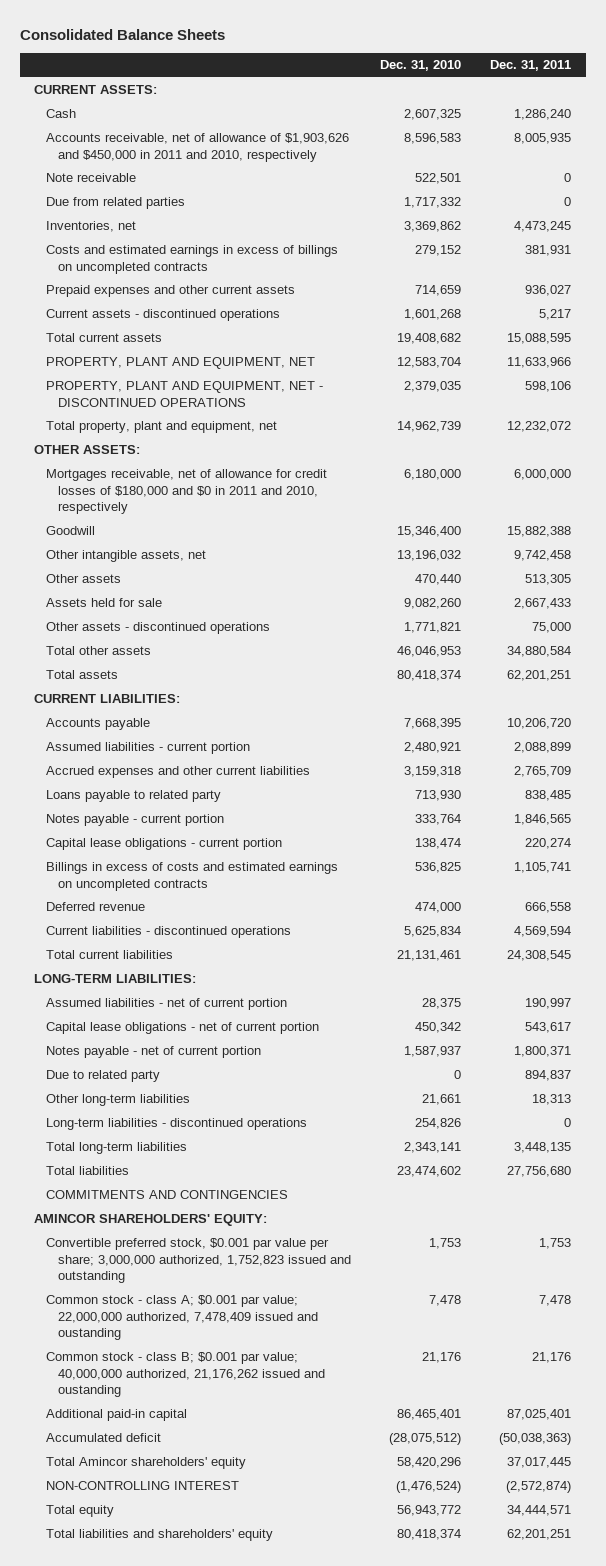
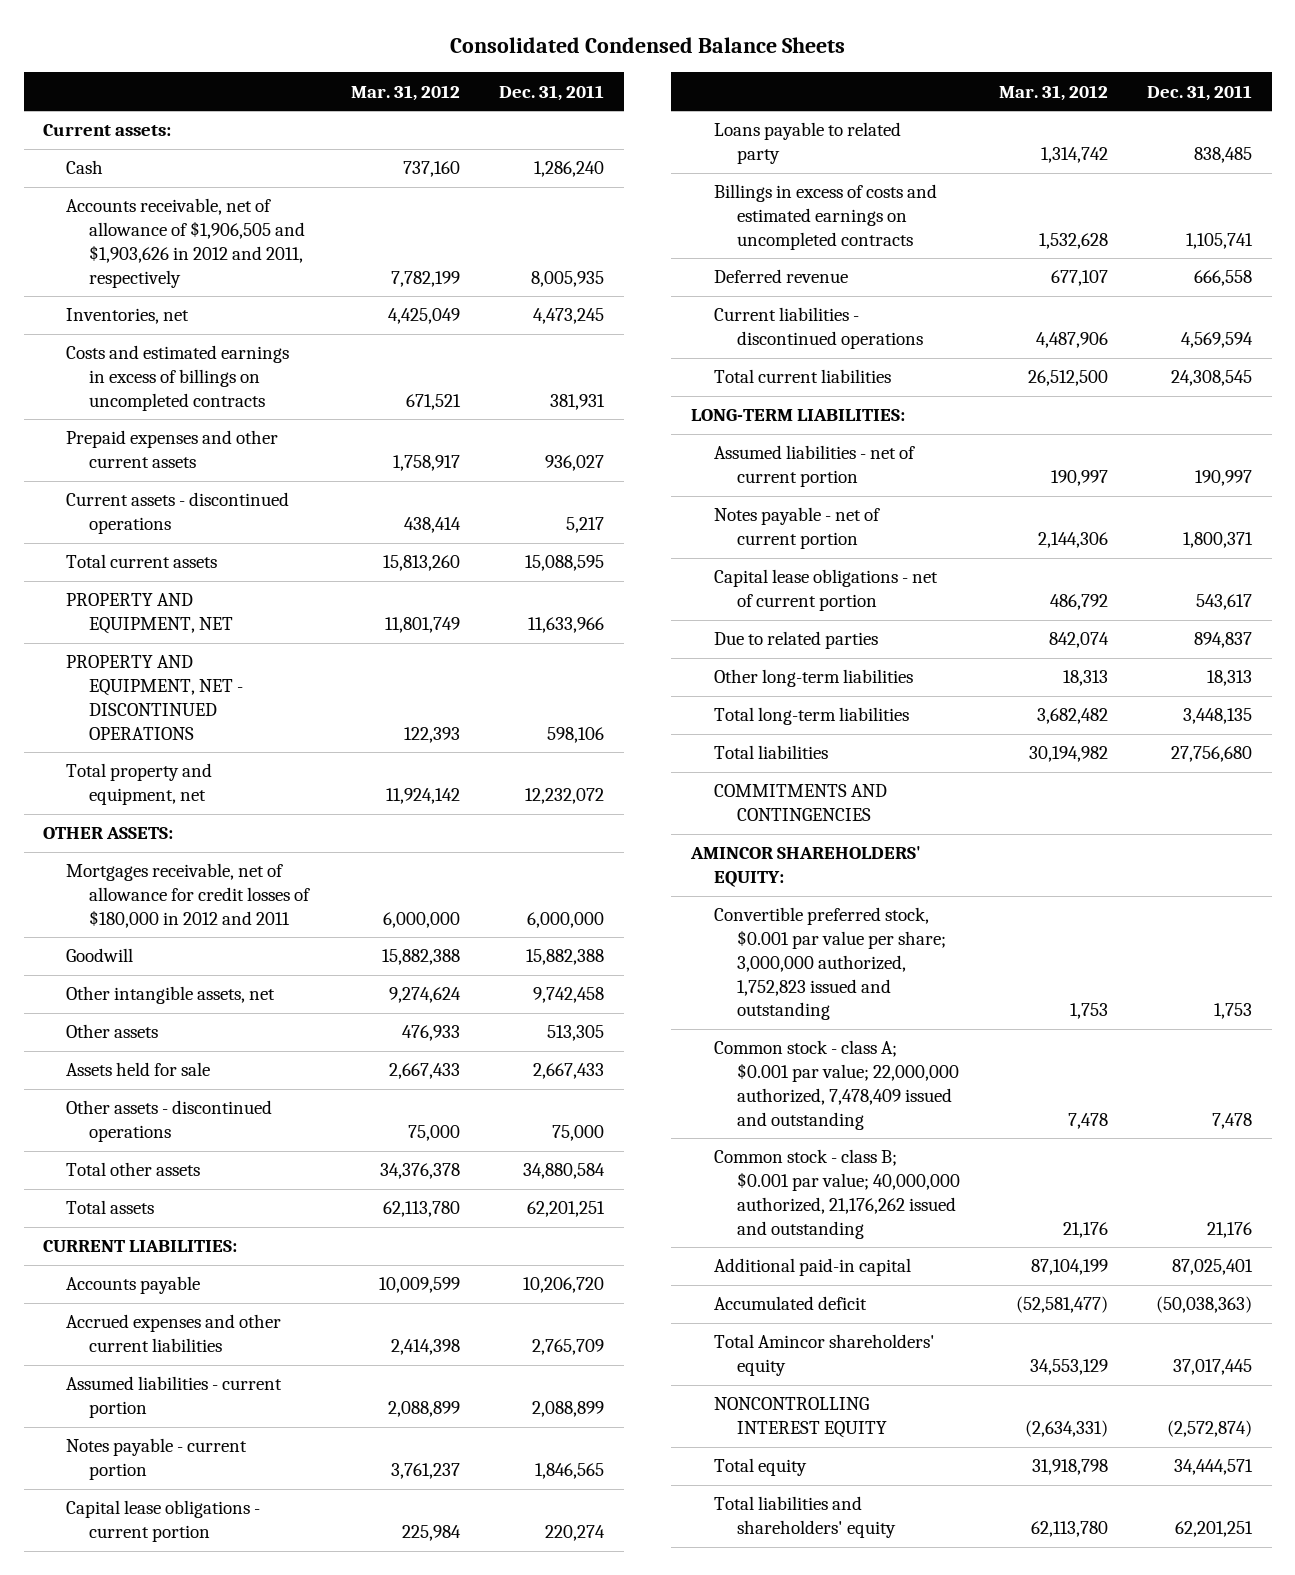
[19,28,225,40] Consolidated Balance Sheets -> [449,37,845,54] Consolidated Condensed Balance Sheets
[380,60,462,72] Dec. 31, 2010 -> none
none -> [351,84,461,101] Mar. 31, 2012
[34,85,158,95] CURRENT ASSETS: -> [43,124,172,137] Current assets:
[46,173,137,183] Note receivable -> none
[46,197,186,210] Due from related parties -> none
[46,133,350,162] Accounts receivable, net of allowance of $1,903,626 and $450,000 in 2011 and 2010, respectively -> [66,198,305,288] Accounts receivable, net of allowance of $1,906,505 and $1,903,626 in 2012 and 2011, respectively
[46,357,316,370] PROPERTY, PLANT AND EQUIPMENT, NET -> [66,593,233,635] PROPERTY AND EQUIPMENT, NET
[46,381,324,407] PROPERTY, PLANT AND EQUIPMENT, NET - DISCONTINUED OPERATIONS -> [66,655,243,740] PROPERTY AND EQUIPMENT, NET - DISCONTINUED OPERATIONS
[46,421,278,434] Total property, plant and equipment, net -> [66,763,213,806] Total property and equipment, net
[46,469,328,515] Mortgages receivable, net of allowance for credit losses of $180,000 and $0 in 2011 and 2010, respectively -> [66,863,310,928] Mortgages receivable, net of allowance for credit losses of $180,000 in 2012 and 2011
[46,742,251,755] Assumed liabilities - current portion -> [66,1376,283,1419] Assumed liabilities - current portion
[46,790,222,803] Loans payable to related party -> [713,122,901,165] Loans payable to related party
[46,1022,320,1035] Capital lease obligations - net of current portion -> [713,569,938,612] Capital lease obligations - net of current portion
[46,1070,161,1083] Due to related party -> [713,631,878,650] Due to related parties
[46,1118,308,1131] Long-term liabilities - discontinued operations -> none
[46,1295,318,1341] Common stock - class A; $0.001 par value; 22,000,000 authorized, 7,478,409 issued and oustanding -> [713,1040,959,1130] Common stock - class A; $0.001 par value; 22,000,000 authorized, 7,478,409 issued and outstanding
[46,1352,325,1398] Common stock - class B; $0.001 par value; 40,000,000 authorized, 21,176,262 issued and oustanding -> [713,1149,960,1239] Common stock - class B; $0.001 par value; 40,000,000 authorized, 21,176,262 issued and outstanding
[46,1481,240,1491] NON-CONTROLLING INTEREST -> [713,1397,887,1439] NONCONTROLLING INTEREST EQUITY

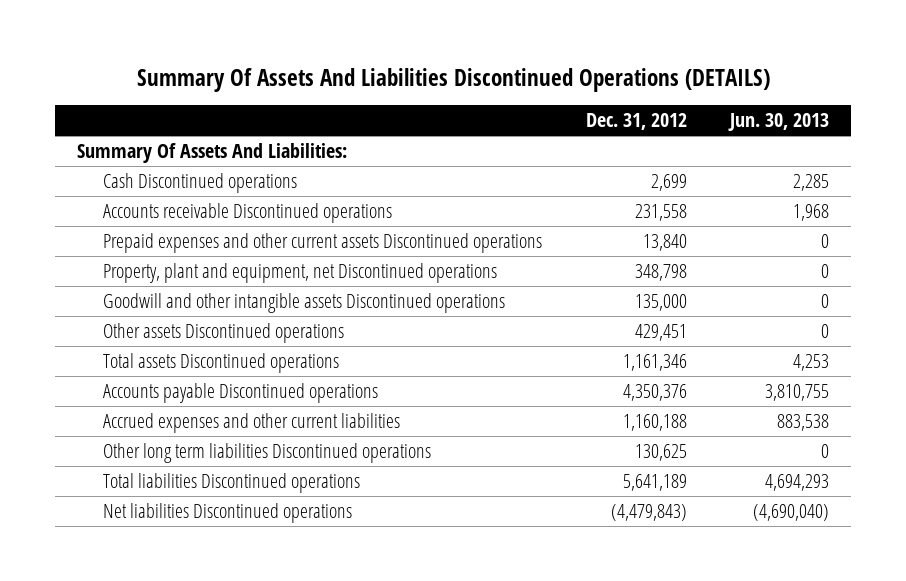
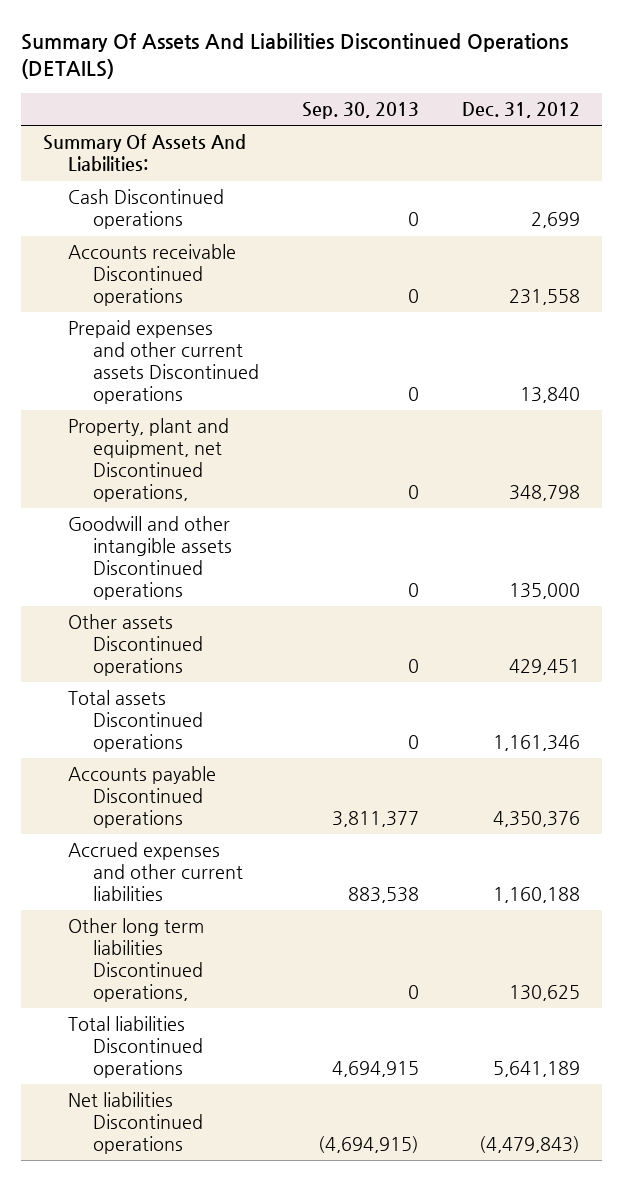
[728,113,830,132] Jun. 30, 2013 -> none
none -> [301,102,419,120] Sep. 30, 2013
[103,262,498,283] Property, plant and equipment, net Discontinued operations -> [67,418,229,502] Property, plant and equipment, net Discontinued operations,
[103,442,432,463] Other long term liabilities Discontinued operations -> [67,918,204,1002] Other long term liabilities Discontinued operations,

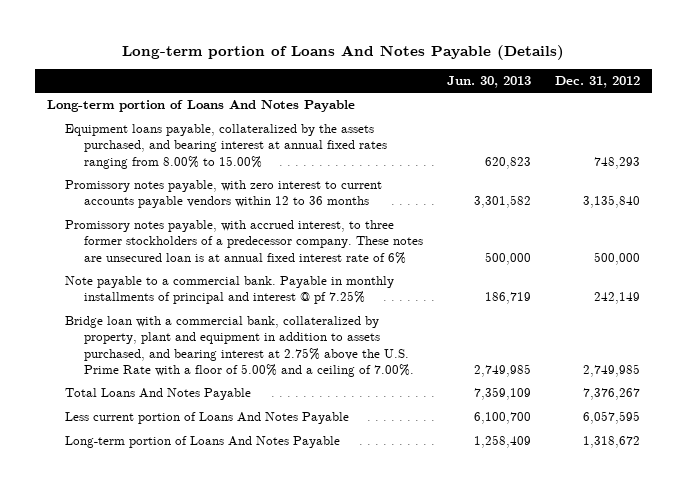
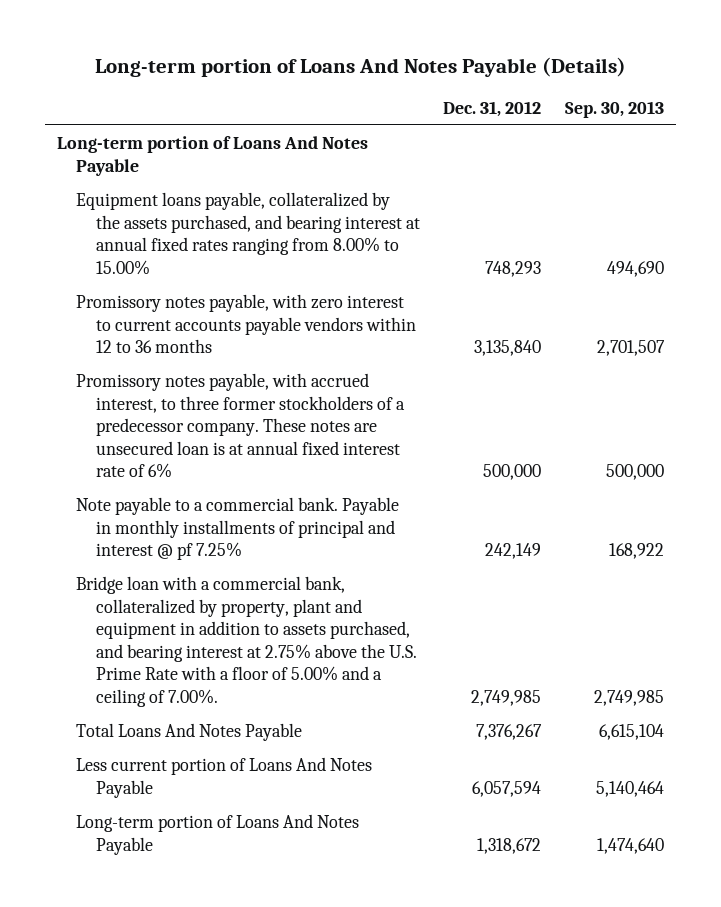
[446,76,531,89] Jun. 30, 2013 -> none
none -> [565,100,665,118] Sep. 30, 2013
[582,411,640,425] 6,057,595 -> [472,780,542,797] 6,057,594

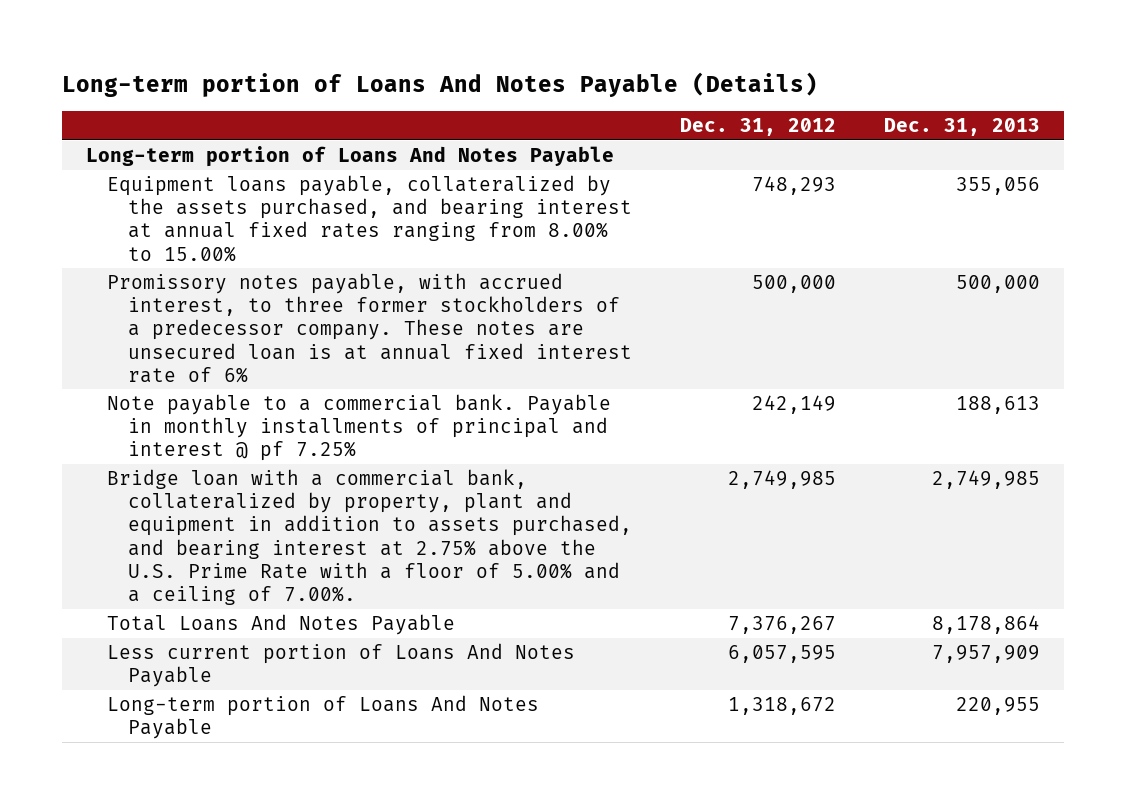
[565,100,665,118] Sep. 30, 2013 -> none
none -> [884,117,1041,136] Dec. 31, 2013
[76,294,416,354] Promissory notes payable, with zero interest to current accounts payable vendors within 12 to 36 months -> none
[472,780,542,797] 6,057,594 -> [728,645,837,664] 6,057,595

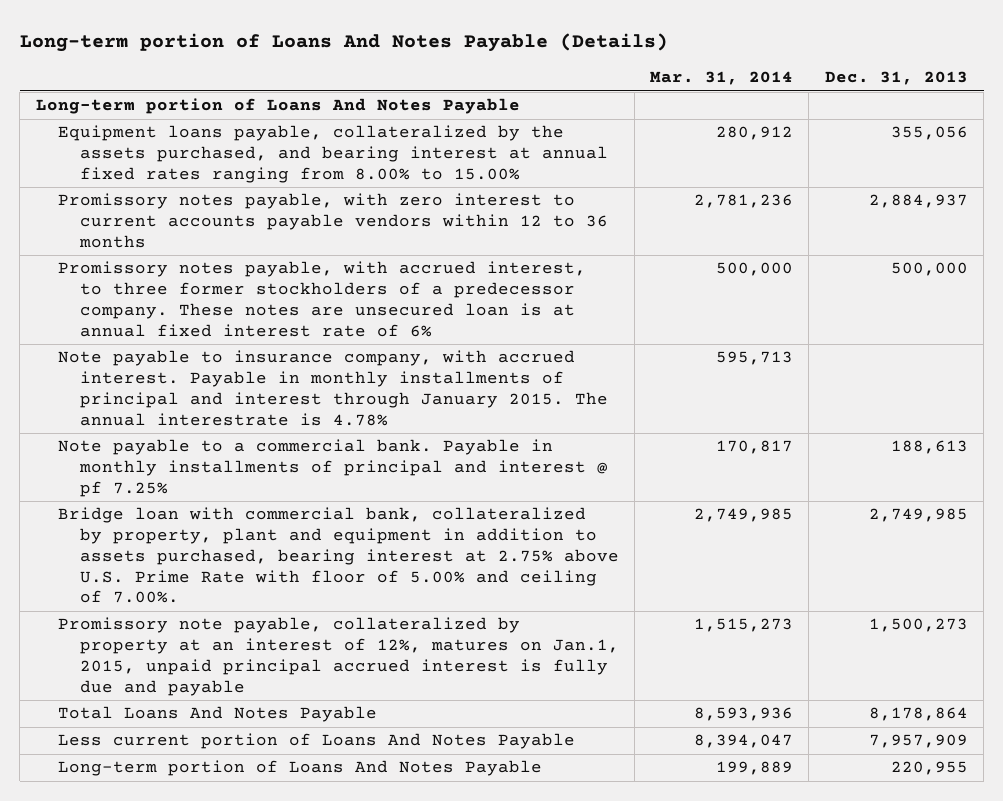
[680,117,837,136] Dec. 31, 2012 -> none
none -> [650,71,794,86] Mar. 31, 2014
none -> [57,193,608,248] Promissory notes payable, with zero interest to current accounts payable vendors within 12 to 36 months
none -> [57,350,608,426] Note payable to insurance company, with accrued interest. Payable in monthly installments of principal and interest through January 2015. The annual interestrate is 4.78%
[106,469,633,605] Bridge loan with a commercial bank, collateralized by property, plant and equipment in addition to assets purchased, and bearing interest at 2.75% above the U.S. Prime Rate with a floor of 5.00% and a ceiling of 7.00%. -> [57,507,619,604] Bridge loan with commercial bank, collateralized by property, plant and equipment in addition to assets purchased, bearing interest at 2.75% above U.S. Prime Rate with floor of 5.00% and ceiling of 7.00%.
none -> [57,617,619,696] Promissory note payable, collateralized by property at an interest of 12%, matures on Jan.1, 2015, unpaid principal accrued interest is fully due and payable

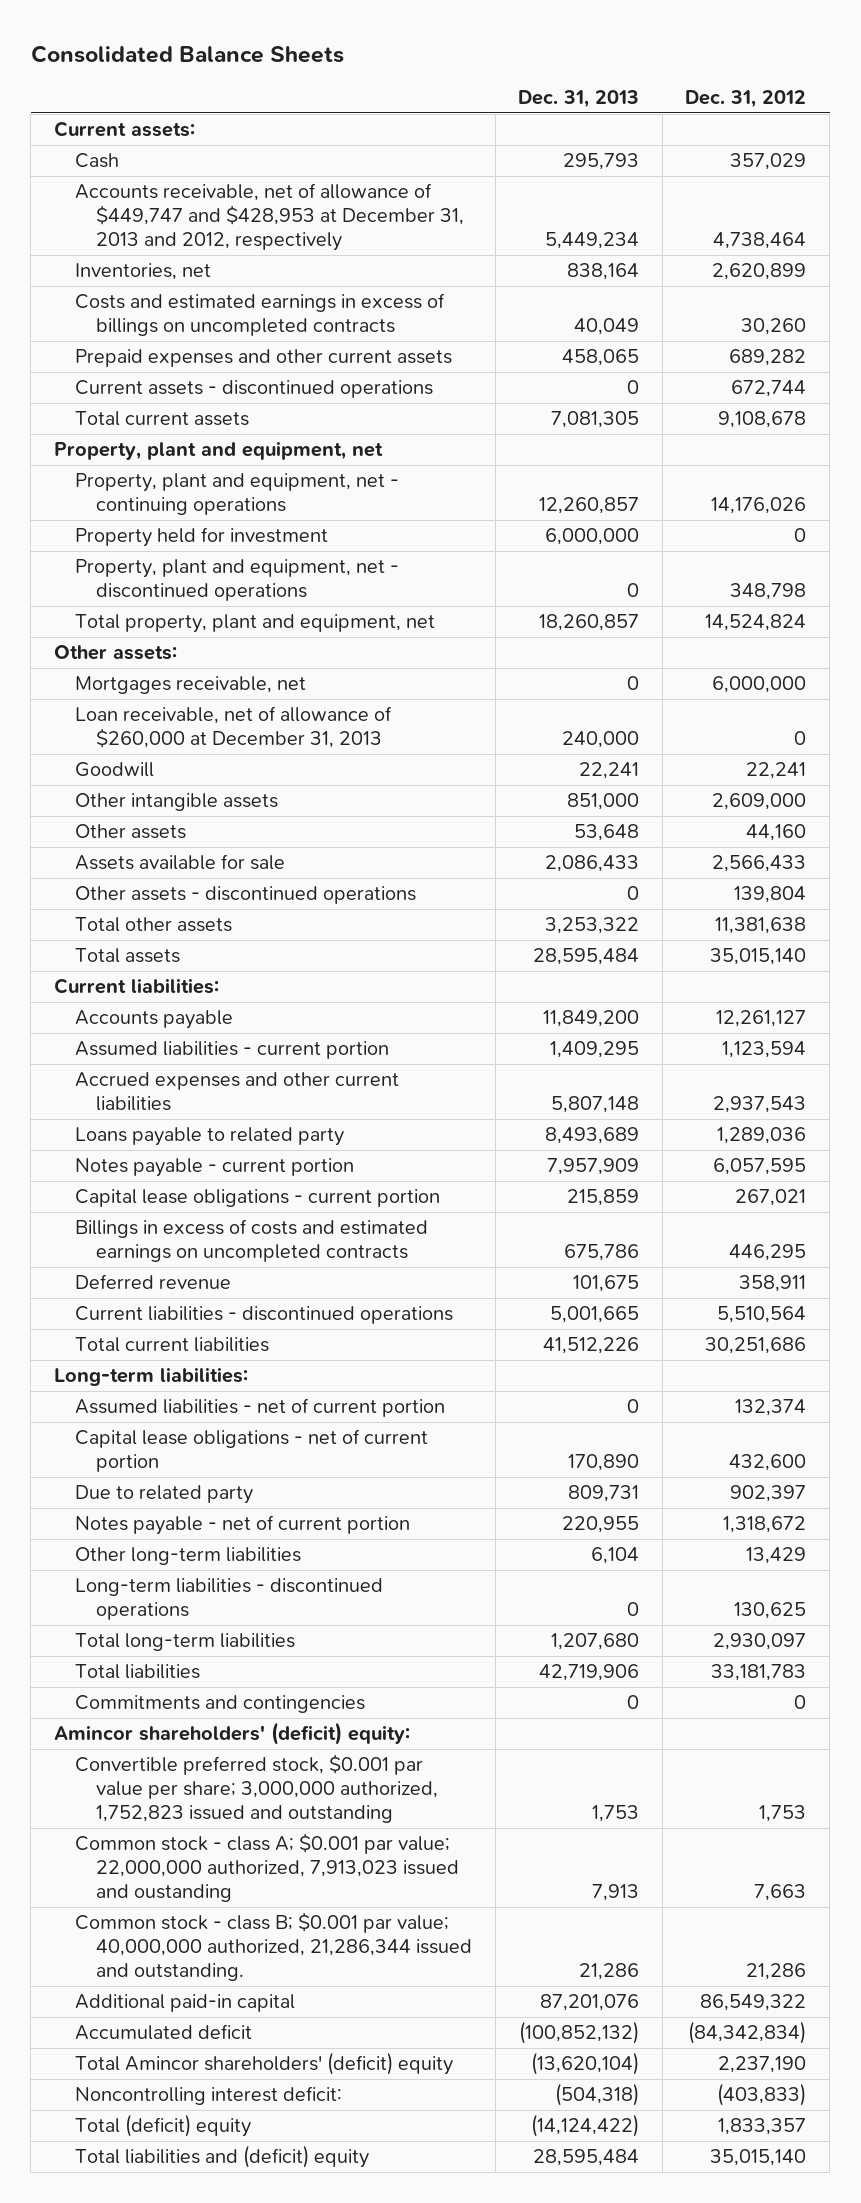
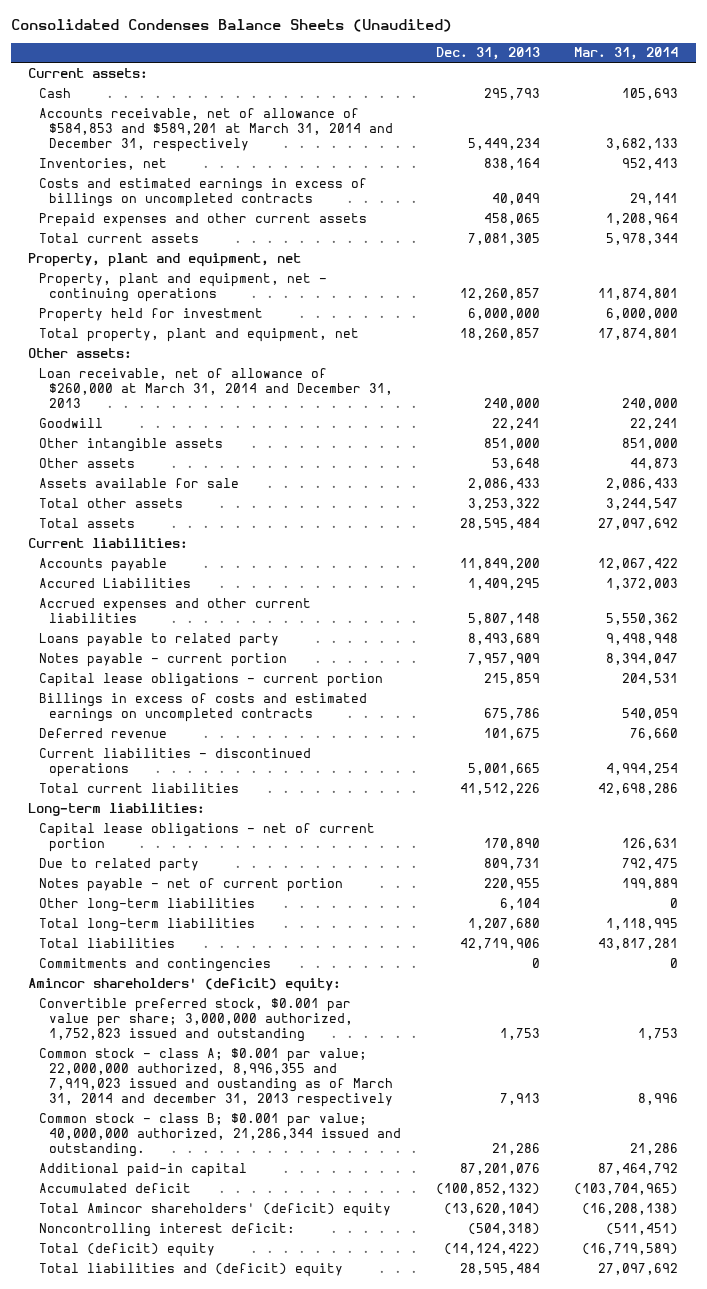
[30,44,344,63] Consolidated Balance Sheets -> [11,19,453,33] Consolidated Condenses Balance Sheets (Unaudited)
[685,89,807,108] Dec. 31, 2012 -> none
none -> [574,47,679,61] Mar. 31, 2014
[75,183,464,252] Accounts receivable, net of allowance of $449,747 and $428,953 at December 31, 2013 and 2012, respectively -> [38,107,394,153] Accounts receivable, net of allowance of $584,853 and $589,201 at March 31, 2014 and December 31, respectively
[75,380,434,399] Current assets - discontinued operations -> none
[75,559,400,602] Property, plant and equipment, net - discontinued operations -> none
[75,676,307,695] Mortgages receivable, net -> none
[75,706,393,749] Loan receivable, net of allowance of $260,000 at December 31, 2013 -> [38,367,394,409] Loan receivable, net of allowance of $260,000 at March 31, 2014 and December 31, 2013
[75,886,417,905] Other assets - discontinued operations -> none
[75,1041,390,1060] Assumed liabilities - current portion -> [38,577,191,588] Accured Liabilities
[75,1398,446,1418] Assumed liabilities - net of current portion -> none
[75,1578,384,1621] Long-term liabilities - discontinued operations -> none
[75,1833,459,1903] Common stock - class A; $0.001 par value; 22,000,000 authorized, 7,913,023 issued and oustanding -> [38,1047,394,1108] Common stock - class A; $0.001 par value; 22,000,000 authorized, 8,996,355 and 7,919,023 issued and oustanding as of March 31, 2014 and december 31, 2013 respectively

